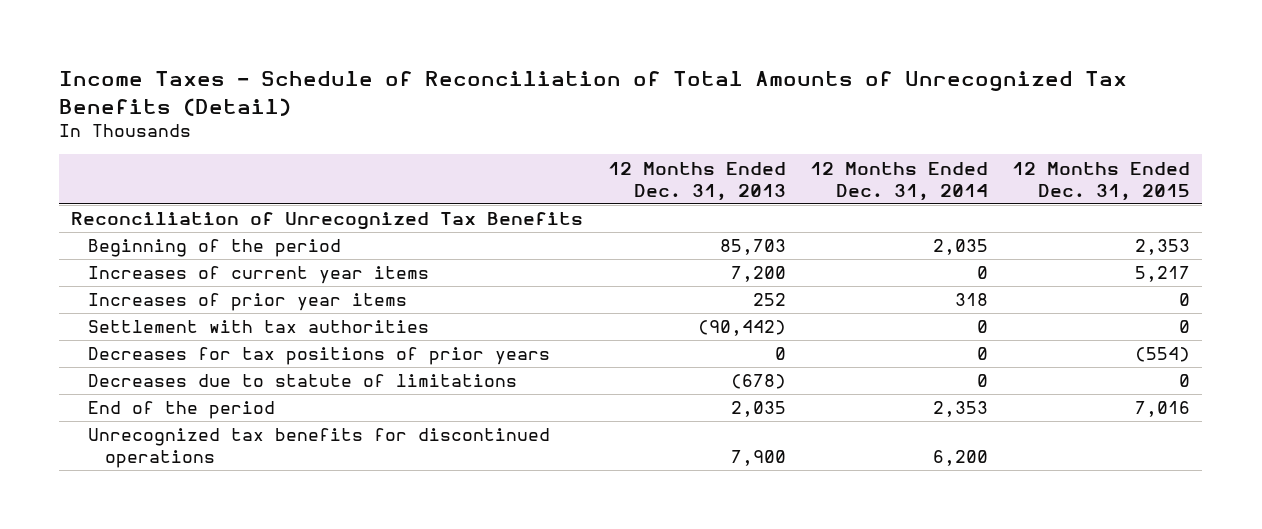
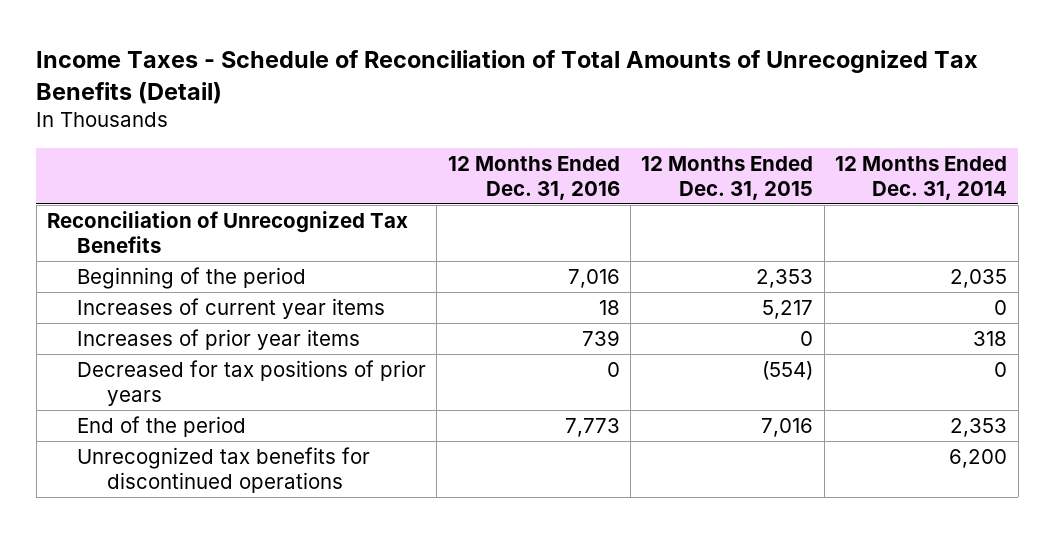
[607,161,786,201] 12 Months Ended Dec. 31, 2013 -> none
none -> [447,155,620,201] 12 Months Ended Dec. 31, 2016
[88,320,430,334] Settlement with tax authorities -> none
[88,374,518,388] Decreases due to statute of limitations -> none
[88,347,551,366] Decreases for tax positions of prior years -> [76,359,426,407] Decreased for tax positions of prior years

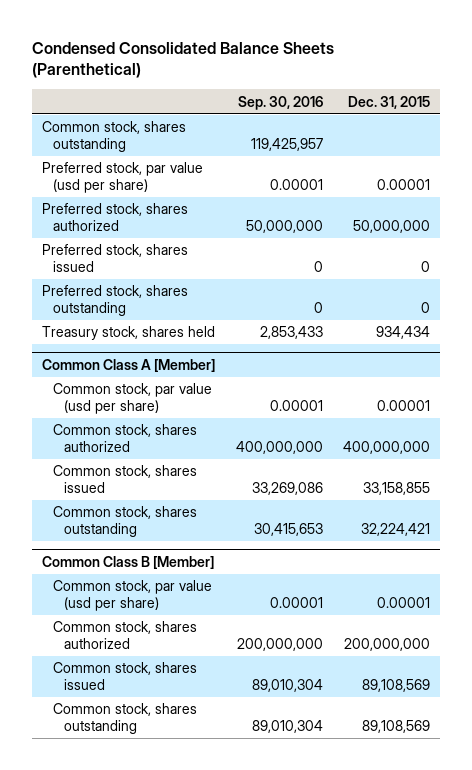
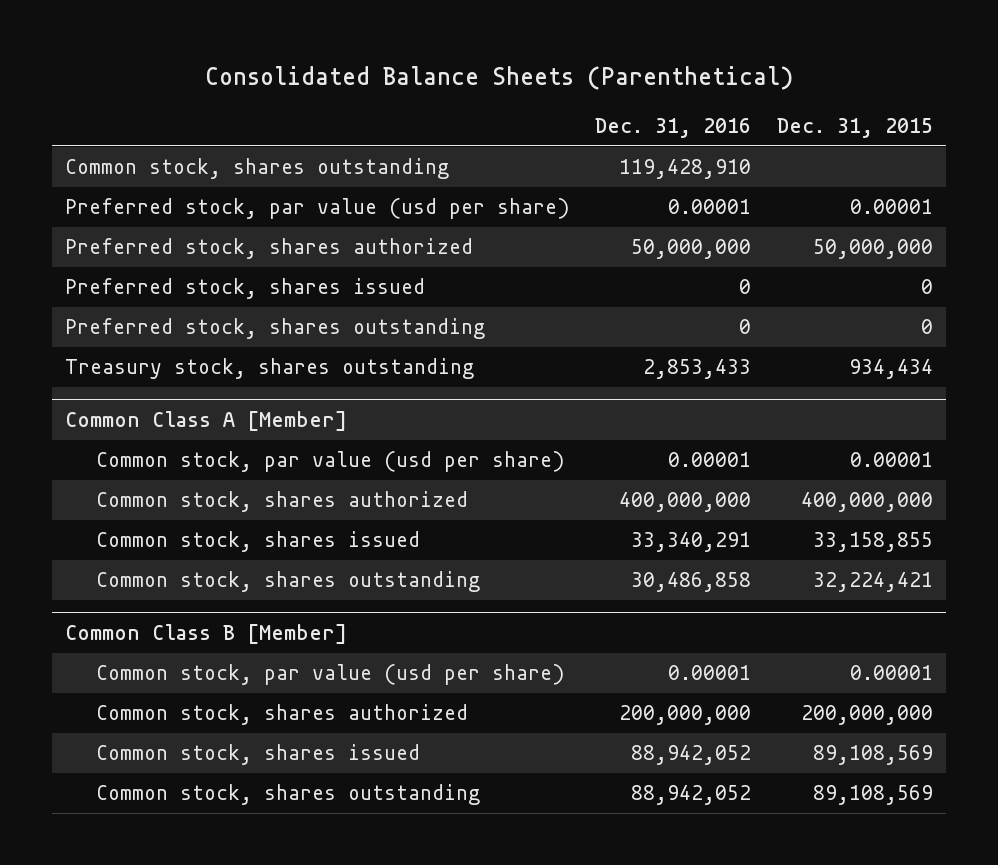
[32,41,335,79] Condensed Consolidated Balance Sheets (Parenthetical) -> [204,65,793,90] Consolidated Balance Sheets (Parenthetical)
[237,95,323,110] Sep. 30, 2016 -> none
none -> [595,117,752,138] Dec. 31, 2016
[42,326,216,341] Treasury stock, shares held -> [64,358,474,380] Treasury stock, shares outstanding

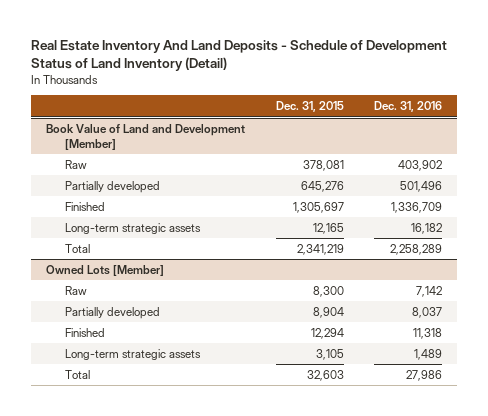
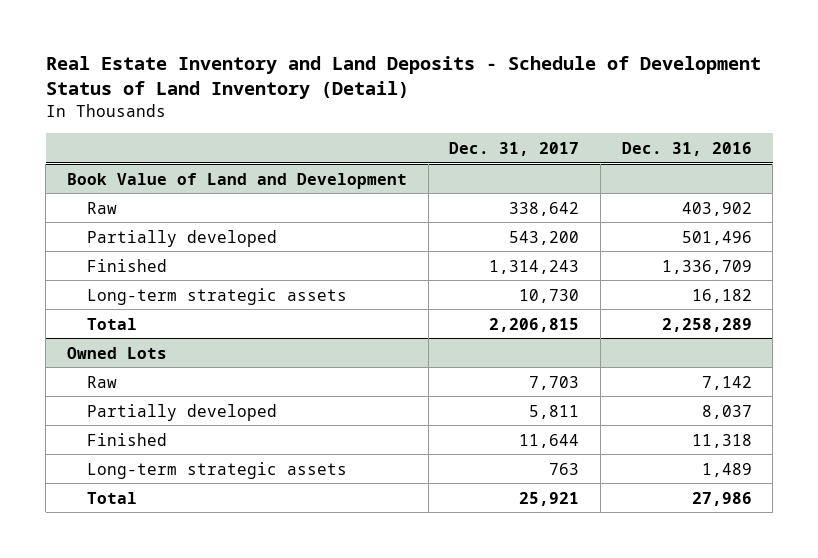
[31,39,448,71] Real Estate Inventory And Land Deposits - Schedule of Development Status of Land Inventory (Detail) -> [45,56,761,100] Real Estate Inventory and Land Deposits - Schedule of Development Status of Land Inventory (Detail)
[275,101,344,113] Dec. 31, 2015 -> none
none -> [449,141,580,156] Dec. 31, 2017
[46,123,246,150] Book Value of Land and Development [Member] -> [66,172,407,189] Book Value of Land and Development
[46,264,165,276] Owned Lots [Member] -> [66,346,167,359] Owned Lots

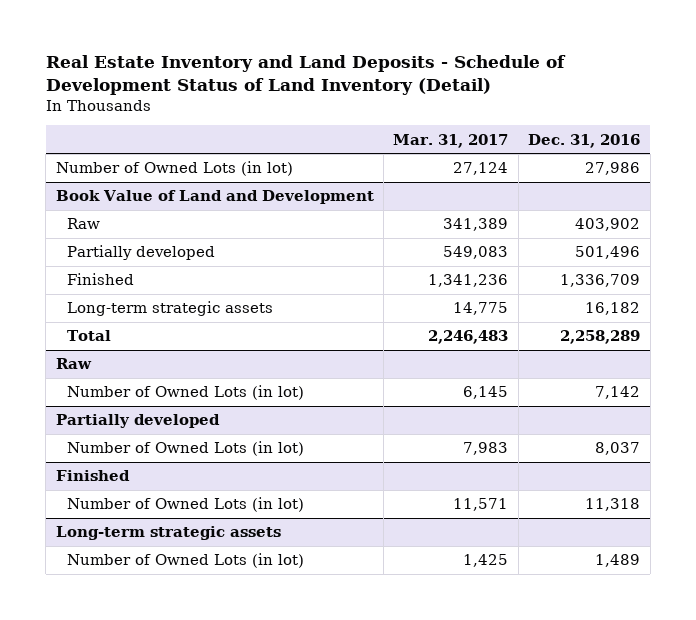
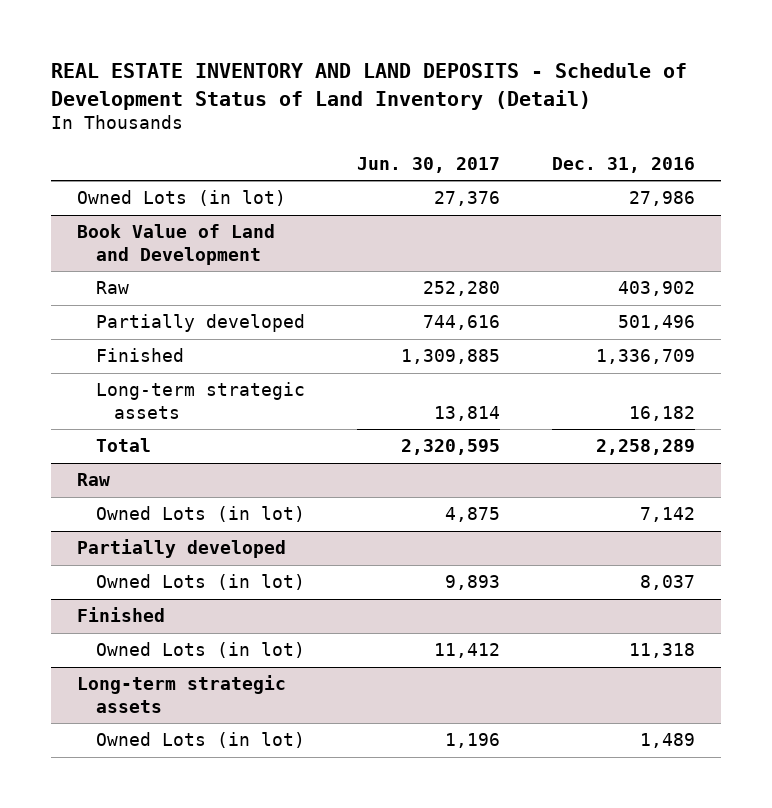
[45,55,566,95] Real Estate Inventory and Land Deposits - Schedule of Development Status of Land Inventory (Detail) -> [51,63,688,110] REAL ESTATE INVENTORY AND LAND DEPOSITS - Schedule of Development Status of Land Inventory (Detail)
[393,133,509,148] Mar. 31, 2017 -> none
none -> [356,156,500,173] Jun. 30, 2017
[55,161,293,177] Number of Owned Lots (in lot) -> [77,190,287,207] Owned Lots (in lot)
[66,385,304,401] Number of Owned Lots (in lot) -> [95,506,305,523] Owned Lots (in lot)
[66,441,304,457] Number of Owned Lots (in lot) -> [95,574,305,591] Owned Lots (in lot)
[66,497,304,513] Number of Owned Lots (in lot) -> [95,642,305,659] Owned Lots (in lot)
[66,553,304,569] Number of Owned Lots (in lot) -> [95,732,305,749] Owned Lots (in lot)

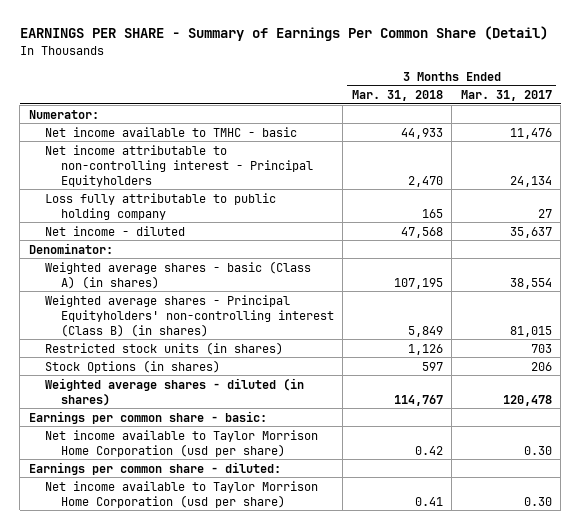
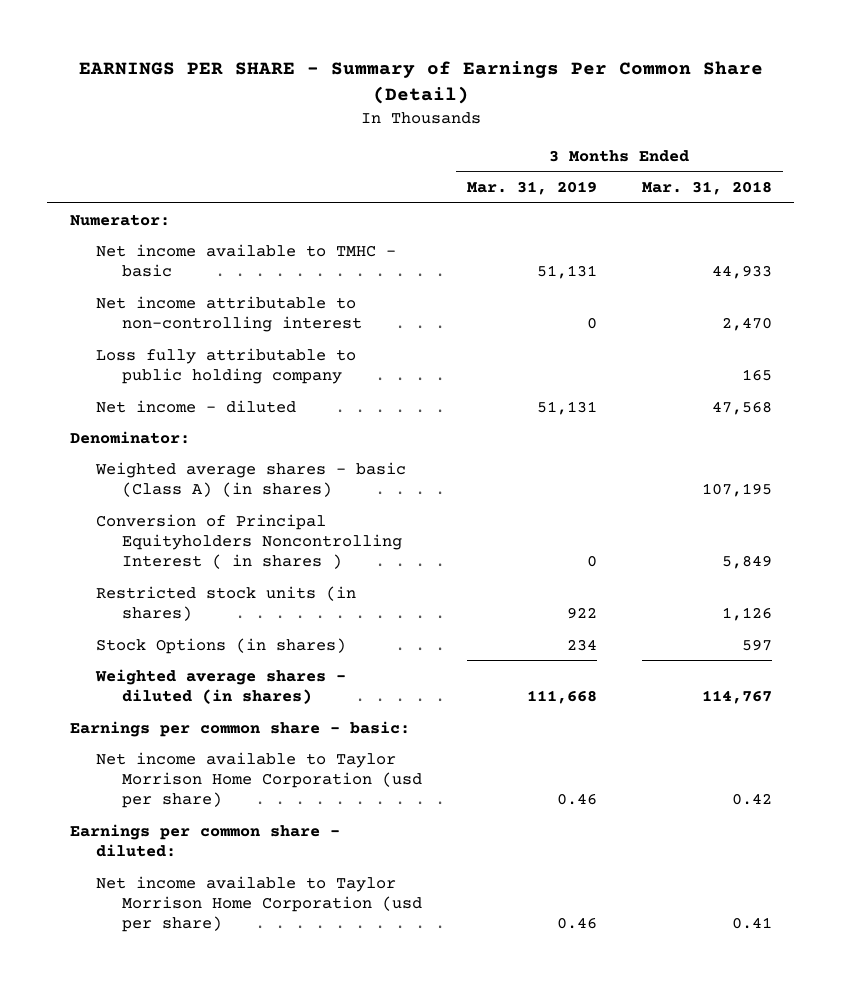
[460,89,552,101] Mar. 31, 2017 -> none
none -> [466,180,597,195] Mar. 31, 2019
[44,144,313,187] Net income attributable to non-controlling interest - Principal Equityholders -> [95,295,363,332] Net income attributable to non-controlling interest
[44,294,334,337] Weighted average shares - Principal Equityholders' non-controlling interest (Class B) (in shares) -> [95,513,403,570] Conversion of Principal Equityholders Noncontrolling Interest ( in shares )

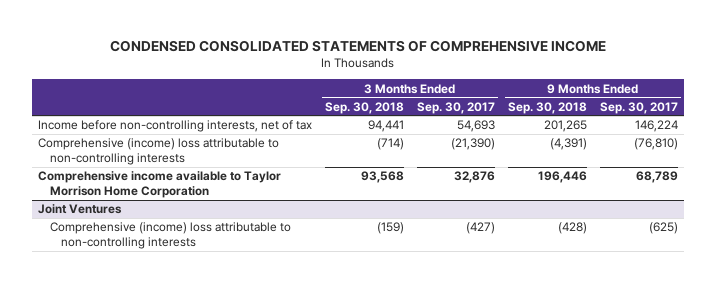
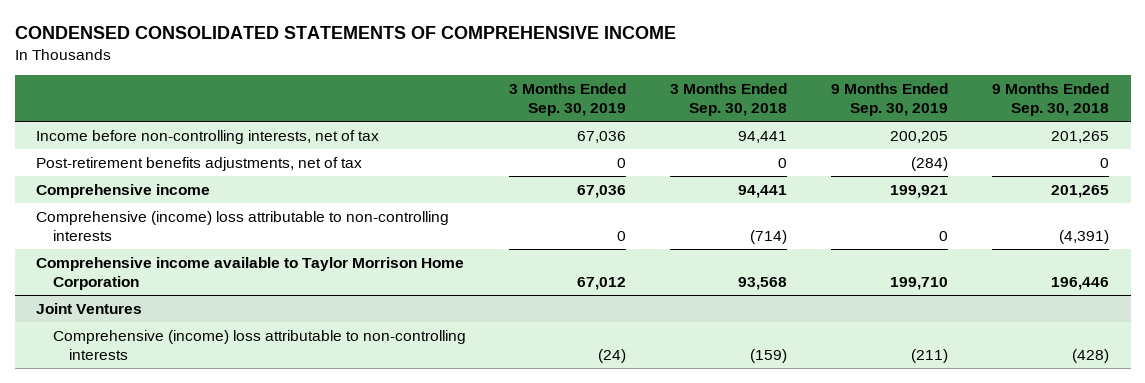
[417,101,496,114] Sep. 30, 2017 -> none
[599,101,678,114] Sep. 30, 2017 -> none
none -> [509,82,627,117] 3 Months Ended Sep. 30, 2019
none -> [830,82,948,117] 9 Months Ended Sep. 30, 2019
none -> [36,156,363,171] Post-retirement benefits adjustments, net of tax
none -> [36,183,211,198] Comprehensive income

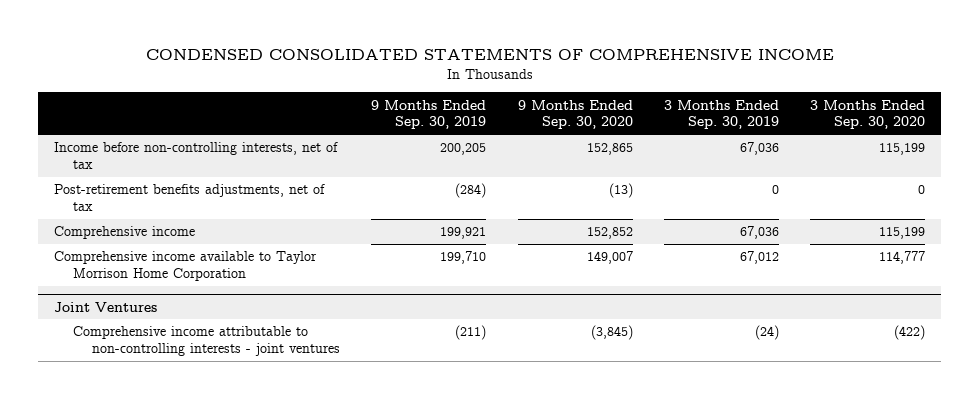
[670,82,788,117] 3 Months Ended Sep. 30, 2018 -> none
[991,82,1109,117] 9 Months Ended Sep. 30, 2018 -> none
none -> [517,99,633,130] 9 Months Ended Sep. 30, 2020
none -> [810,99,926,130] 3 Months Ended Sep. 30, 2020
[36,210,450,242] Comprehensive (income) loss attributable to non-controlling interests -> none
[52,329,466,361] Comprehensive (income) loss attributable to non-controlling interests -> [73,326,341,356] Comprehensive income attributable to non-controlling interests - joint ventures

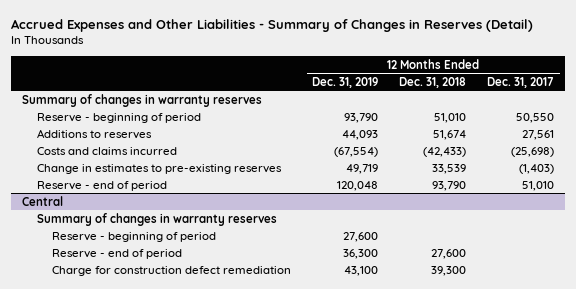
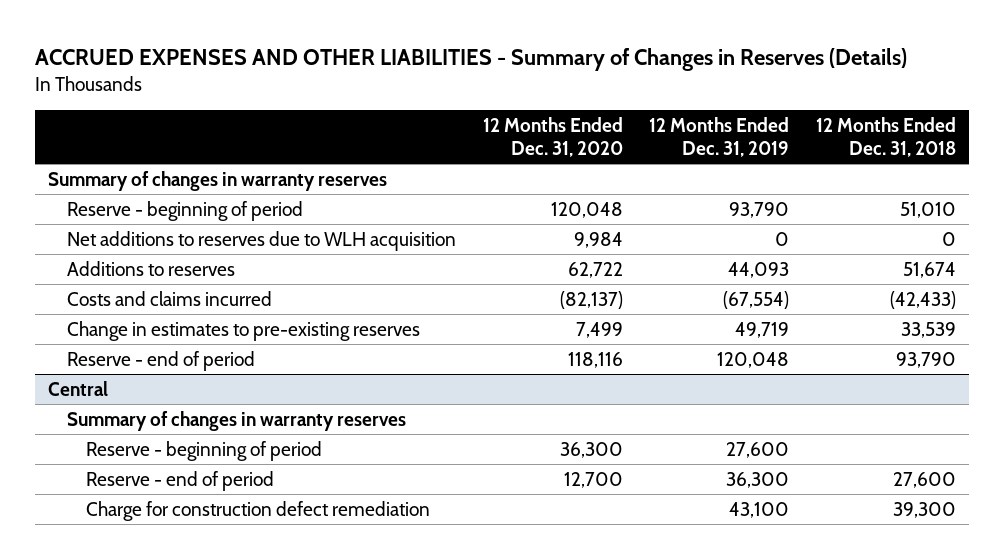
[11,18,534,32] Accrued Expenses and Other Liabilities - Summary of Changes in Reserves (Detail) -> [35,47,908,71] ACCRUED EXPENSES AND OTHER LIABILITIES - Summary of Changes in Reserves (Details)
[487,76,555,88] Dec. 31, 2017 -> none
none -> [482,116,623,158] 12 Months Ended Dec. 31, 2020
none -> [67,230,457,251] Net additions to reserves due to WLH acquisition

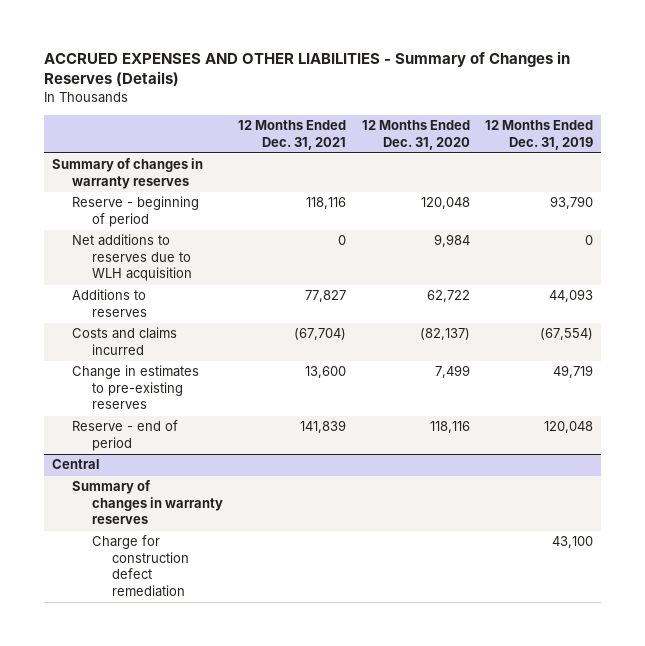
[815,116,956,158] 12 Months Ended Dec. 31, 2018 -> none
none -> [238,120,347,150] 12 Months Ended Dec. 31, 2021
[86,440,323,461] Reserve - beginning of period -> none
[86,470,275,491] Reserve - end of period -> none

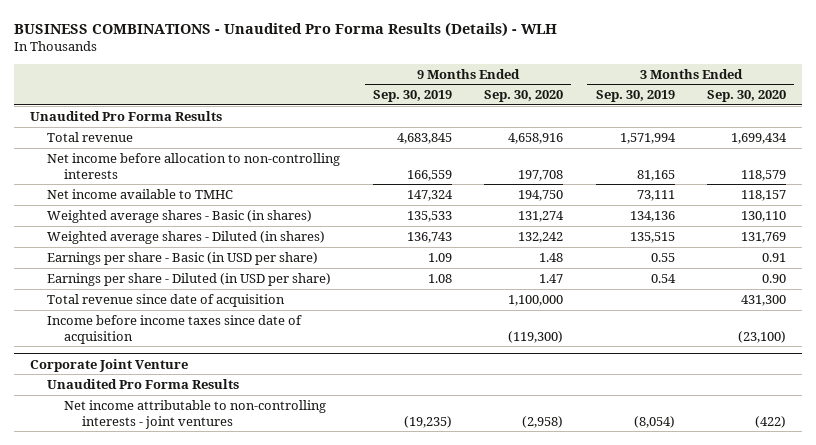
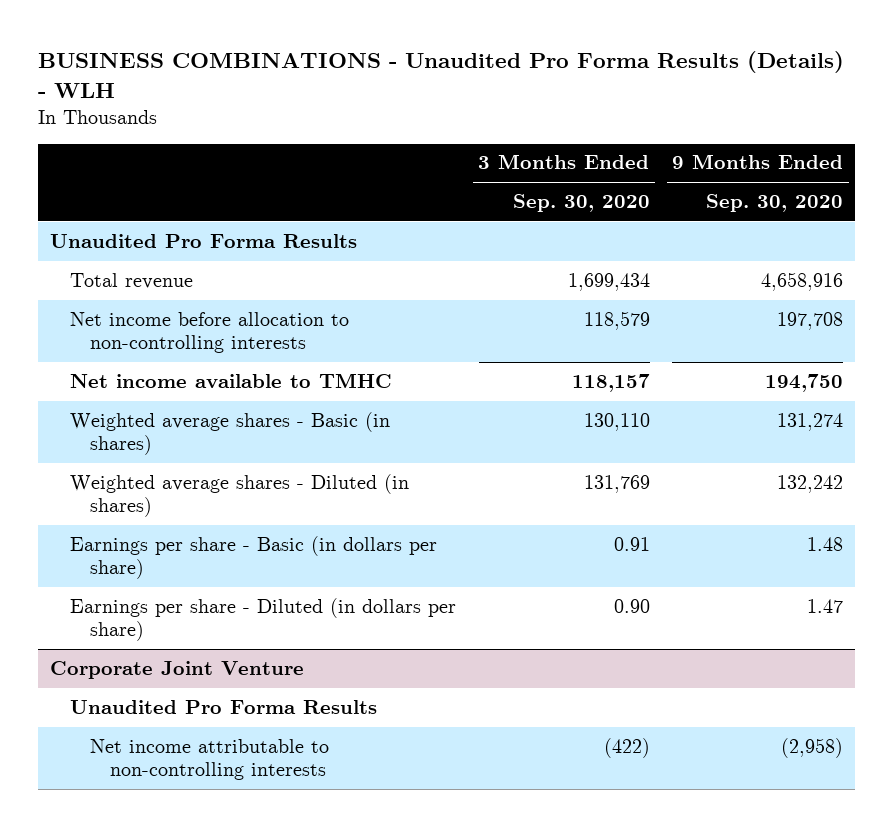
[372,90,452,103] Sep. 30, 2019 -> none
[595,90,675,103] Sep. 30, 2019 -> none
[47,293,286,307] Total revenue since date of acquisition -> none
[47,314,303,344] Income before income taxes since date of acquisition -> none
[47,251,319,265] Earnings per share - Basic (in USD per share) -> [69,535,437,580] Earnings per share - Basic (in dollars per share)
[47,272,332,286] Earnings per share - Diluted (in USD per share) -> [69,597,456,642] Earnings per share - Diluted (in dollars per share)
[64,399,327,429] Net income attributable to non-controlling interests - joint ventures -> [90,738,330,781] Net income attributable to non-controlling interests

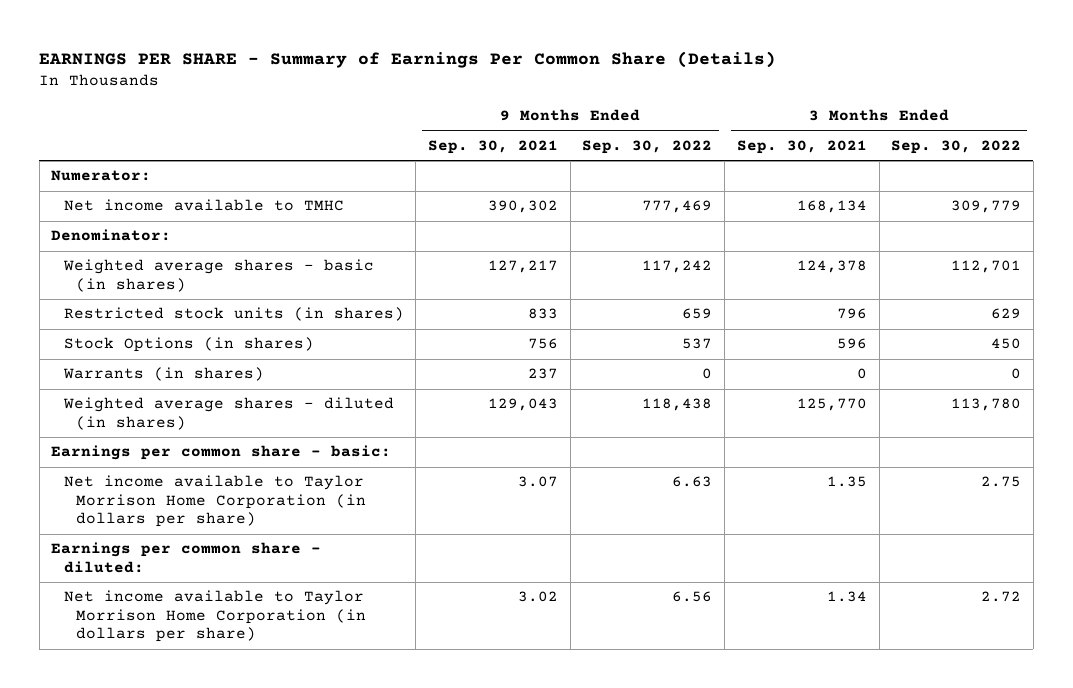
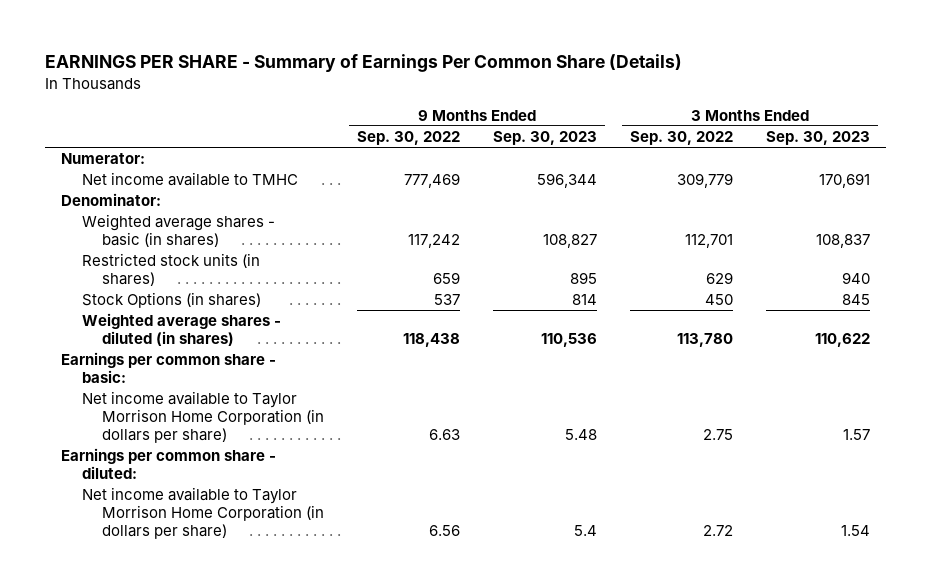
[428,139,559,154] Sep. 30, 2021 -> none
[736,139,867,154] Sep. 30, 2021 -> none
none -> [493,130,598,145] Sep. 30, 2023
none -> [765,130,870,145] Sep. 30, 2023
[62,367,264,382] Warrants (in shares) -> none

